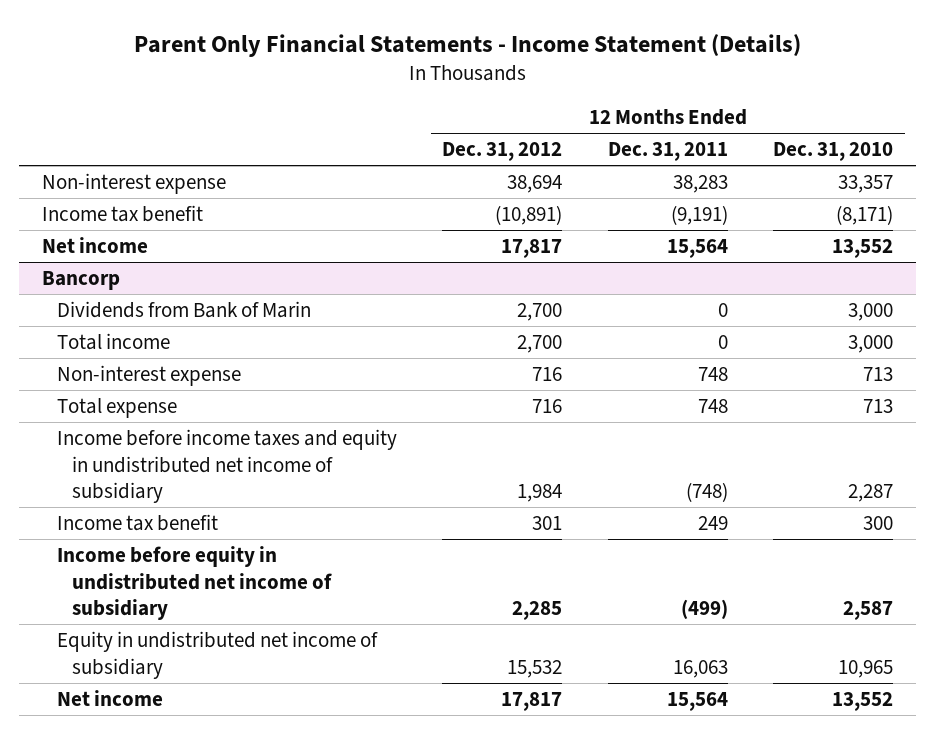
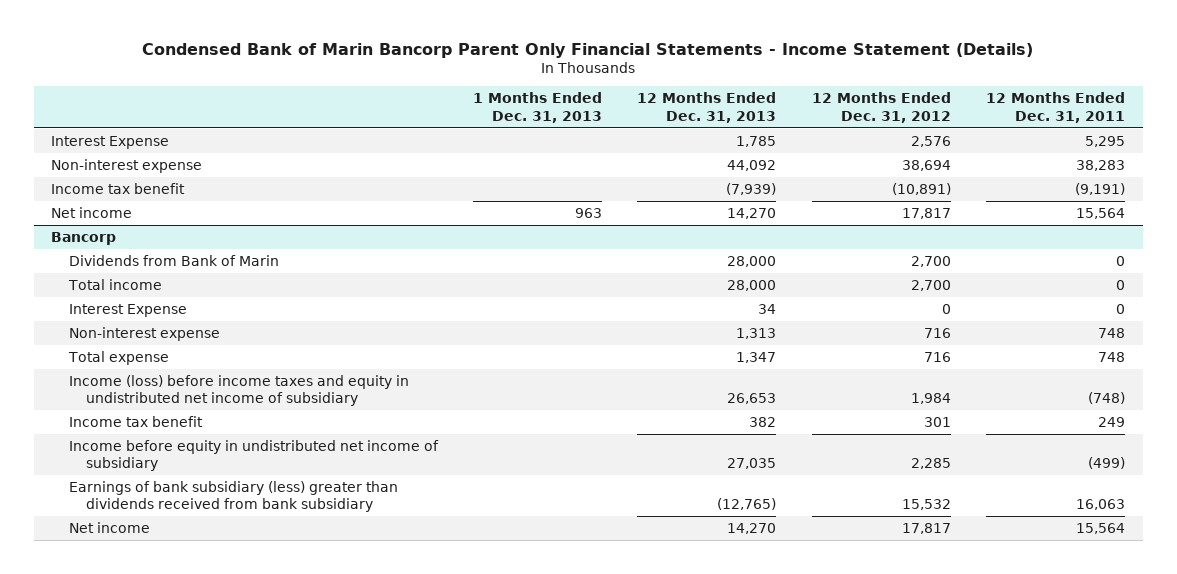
[133,33,801,57] Parent Only Financial Statements - Income Statement (Details) -> [142,42,1034,58] Condensed Bank of Marin Bancorp Parent Only Financial Statements - Income Statement (Details)
[773,142,894,162] Dec. 31, 2010 -> none
none -> [472,92,602,123] 1 Months Ended Dec. 31, 2013
none -> [637,92,777,123] 12 Months Ended Dec. 31, 2013
none -> [51,135,170,149] Interest Expense
none -> [68,303,187,317] Interest Expense
[56,429,397,504] Income before income taxes and equity in undistributed net income of subsidiary -> [68,374,409,407] Income (loss) before income taxes and equity in undistributed net income of subsidiary
[56,631,378,679] Equity in undistributed net income of subsidiary -> [68,480,398,513] Earnings of bank subsidiary (less) greater than dividends received from bank subsidiary

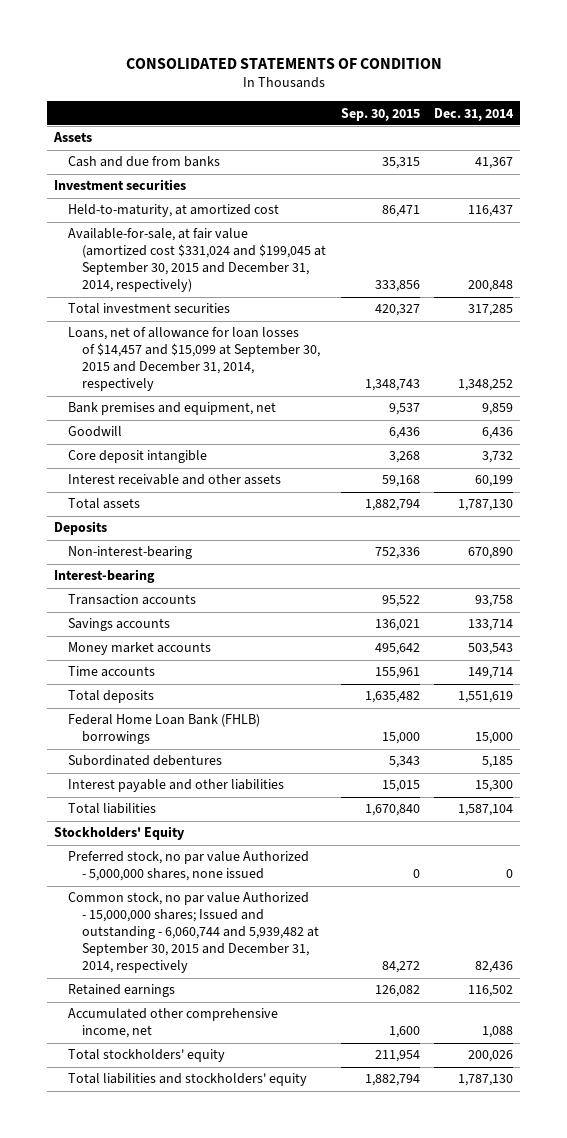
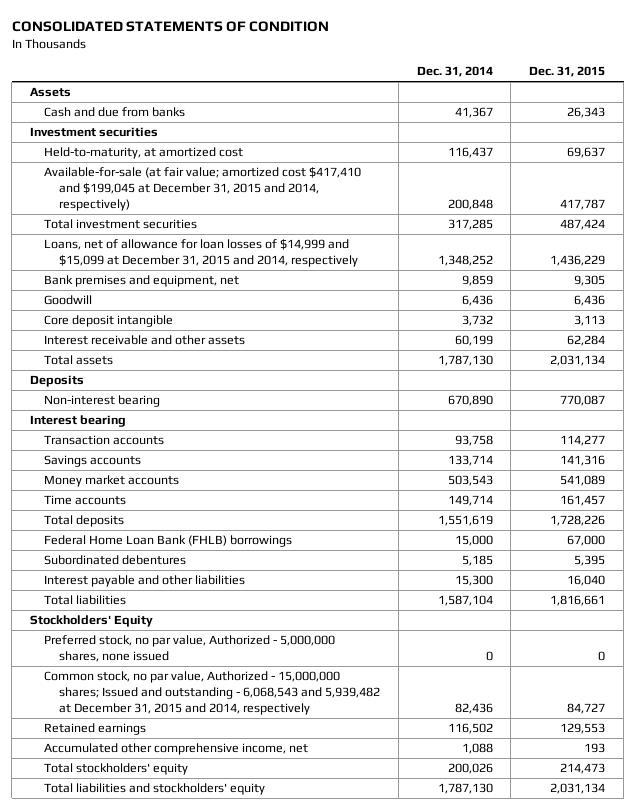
[340,107,420,121] Sep. 30, 2015 -> none
none -> [529,66,606,78] Dec. 31, 2015
[68,228,327,293] Available-for-sale, at fair value (amortized cost $331,024 and $199,045 at September 30, 2015 and December 31, 2014, respectively) -> [44,167,362,211] Available-for-sale (at fair value; amortized cost $417,410 and $199,045 at December 31, 2015 and 2014, respectively)
[68,327,321,392] Loans, net of allowance for loan losses of $14,457 and $15,099 at September 30, 2015 and December 31, 2014, respectively -> [44,239,358,267] Loans, net of allowance for loan losses of $14,999 and $15,099 at December 31, 2015 and 2014, respectively
[68,546,193,560] Non-interest-bearing -> [44,395,161,408] Non-interest bearing
[54,569,156,584] Interest-bearing -> [29,415,126,428] Interest bearing
[68,851,310,882] Preferred stock, no par value Authorized - 5,000,000 shares, none issued -> [44,635,336,662] Preferred stock, no par value, Authorized - 5,000,000 shares, none issued
[68,892,320,974] Common stock, no par value Authorized - 15,000,000 shares; Issued and outstanding - 6,060,744 and 5,939,482 at September 30, 2015 and December 31, 2014, respectively -> [44,671,380,715] Common stock, no par value, Authorized - 15,000,000 shares; Issued and outstanding - 6,068,543 and 5,939,482 at December 31, 2015 and 2014, respectively

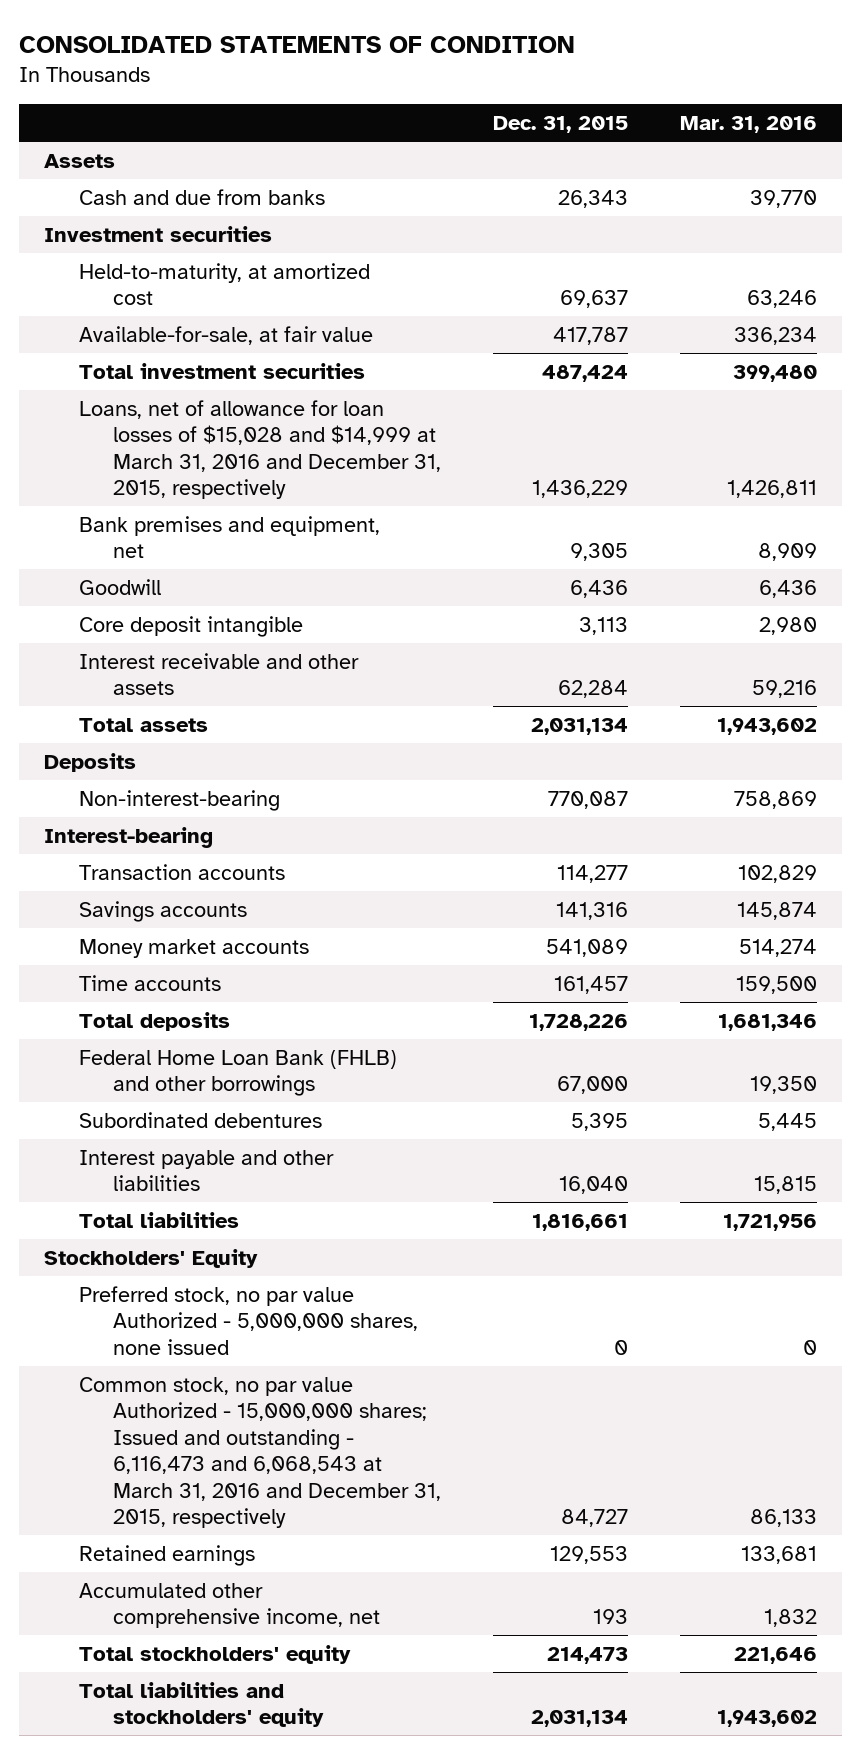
[416,66,493,78] Dec. 31, 2014 -> none
none -> [679,116,817,134] Mar. 31, 2016
[44,167,362,211] Available-for-sale (at fair value; amortized cost $417,410 and $199,045 at December 31, 2015 and 2014, respectively) -> [78,325,373,345] Available-for-sale, at fair value
[44,239,358,267] Loans, net of allowance for loan losses of $14,999 and $15,099 at December 31, 2015 and 2014, respectively -> [78,399,442,500] Loans, net of allowance for loan losses of $15,028 and $14,999 at March 31, 2016 and December 31, 2015, respectively
[44,395,161,408] Non-interest bearing -> [78,789,280,811] Non-interest-bearing
[29,415,126,428] Interest bearing -> [44,826,214,848] Interest-bearing
[44,535,293,548] Federal Home Loan Bank (FHLB) borrowings -> [78,1049,397,1097] Federal Home Loan Bank (FHLB) and other borrowings
[44,635,336,662] Preferred stock, no par value, Authorized - 5,000,000 shares, none issued -> [78,1285,419,1355] Preferred stock, no par value Authorized - 5,000,000 shares, none issued
[44,671,380,715] Common stock, no par value, Authorized - 15,000,000 shares; Issued and outstanding - 6,068,543 and 5,939,482 at December 31, 2015 and 2014, respectively -> [78,1376,442,1529] Common stock, no par value Authorized - 15,000,000 shares; Issued and outstanding - 6,116,473 and 6,068,543 at March 31, 2016 and December 31, 2015, respectively

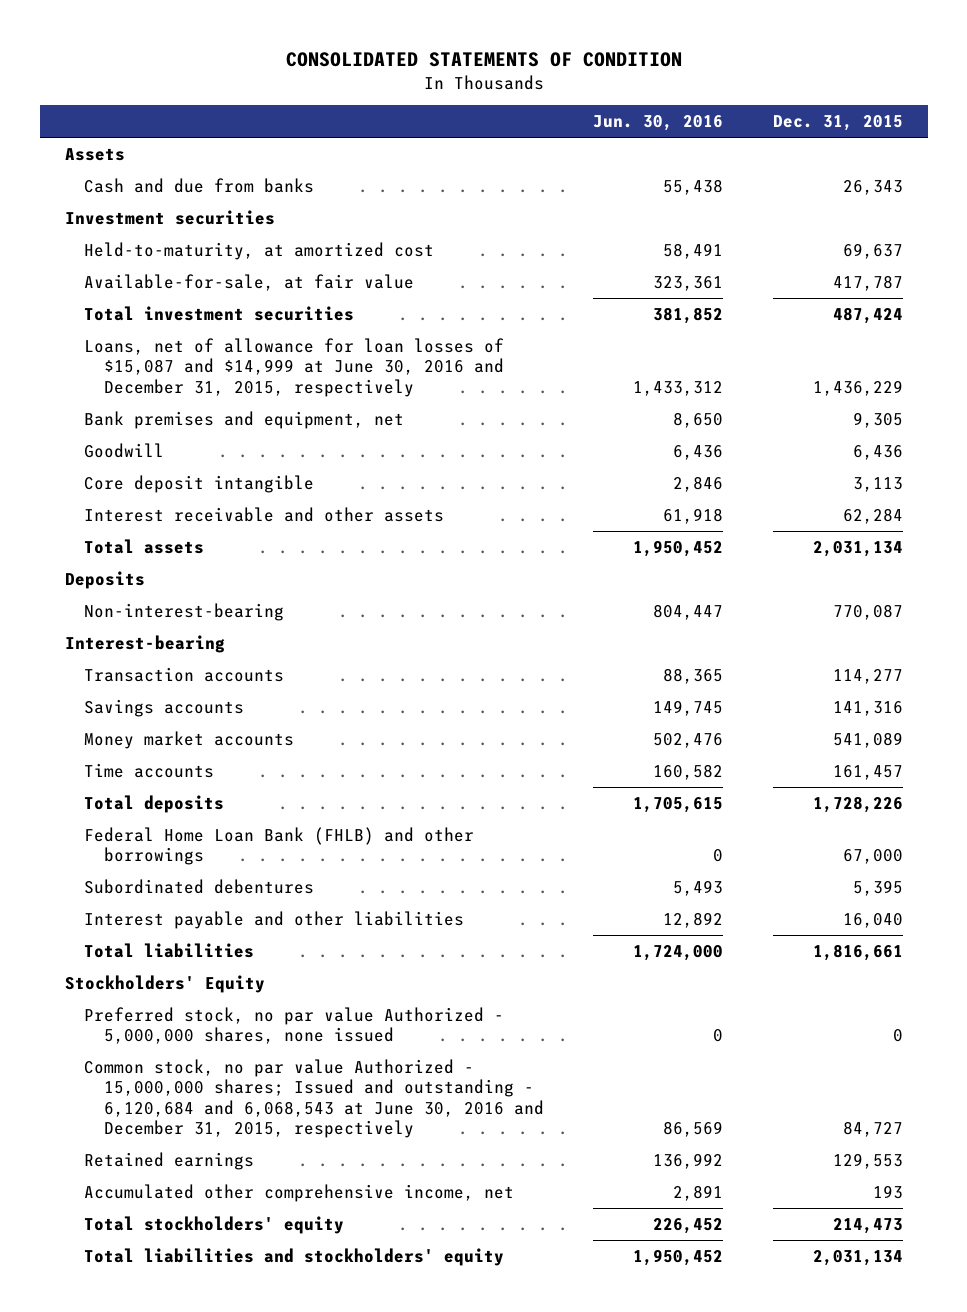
[679,116,817,134] Mar. 31, 2016 -> none
none -> [593,115,724,132] Jun. 30, 2016
[78,399,442,500] Loans, net of allowance for loan losses of $15,028 and $14,999 at March 31, 2016 and December 31, 2015, respectively -> [84,337,505,397] Loans, net of allowance for loan losses of $15,087 and $14,999 at June 30, 2016 and December 31, 2015, respectively
[78,1376,442,1529] Common stock, no par value Authorized - 15,000,000 shares; Issued and outstanding - 6,116,473 and 6,068,543 at March 31, 2016 and December 31, 2015, respectively -> [84,1058,544,1138] Common stock, no par value Authorized - 15,000,000 shares; Issued and outstanding - 6,120,684 and 6,068,543 at June 30, 2016 and December 31, 2015, respectively

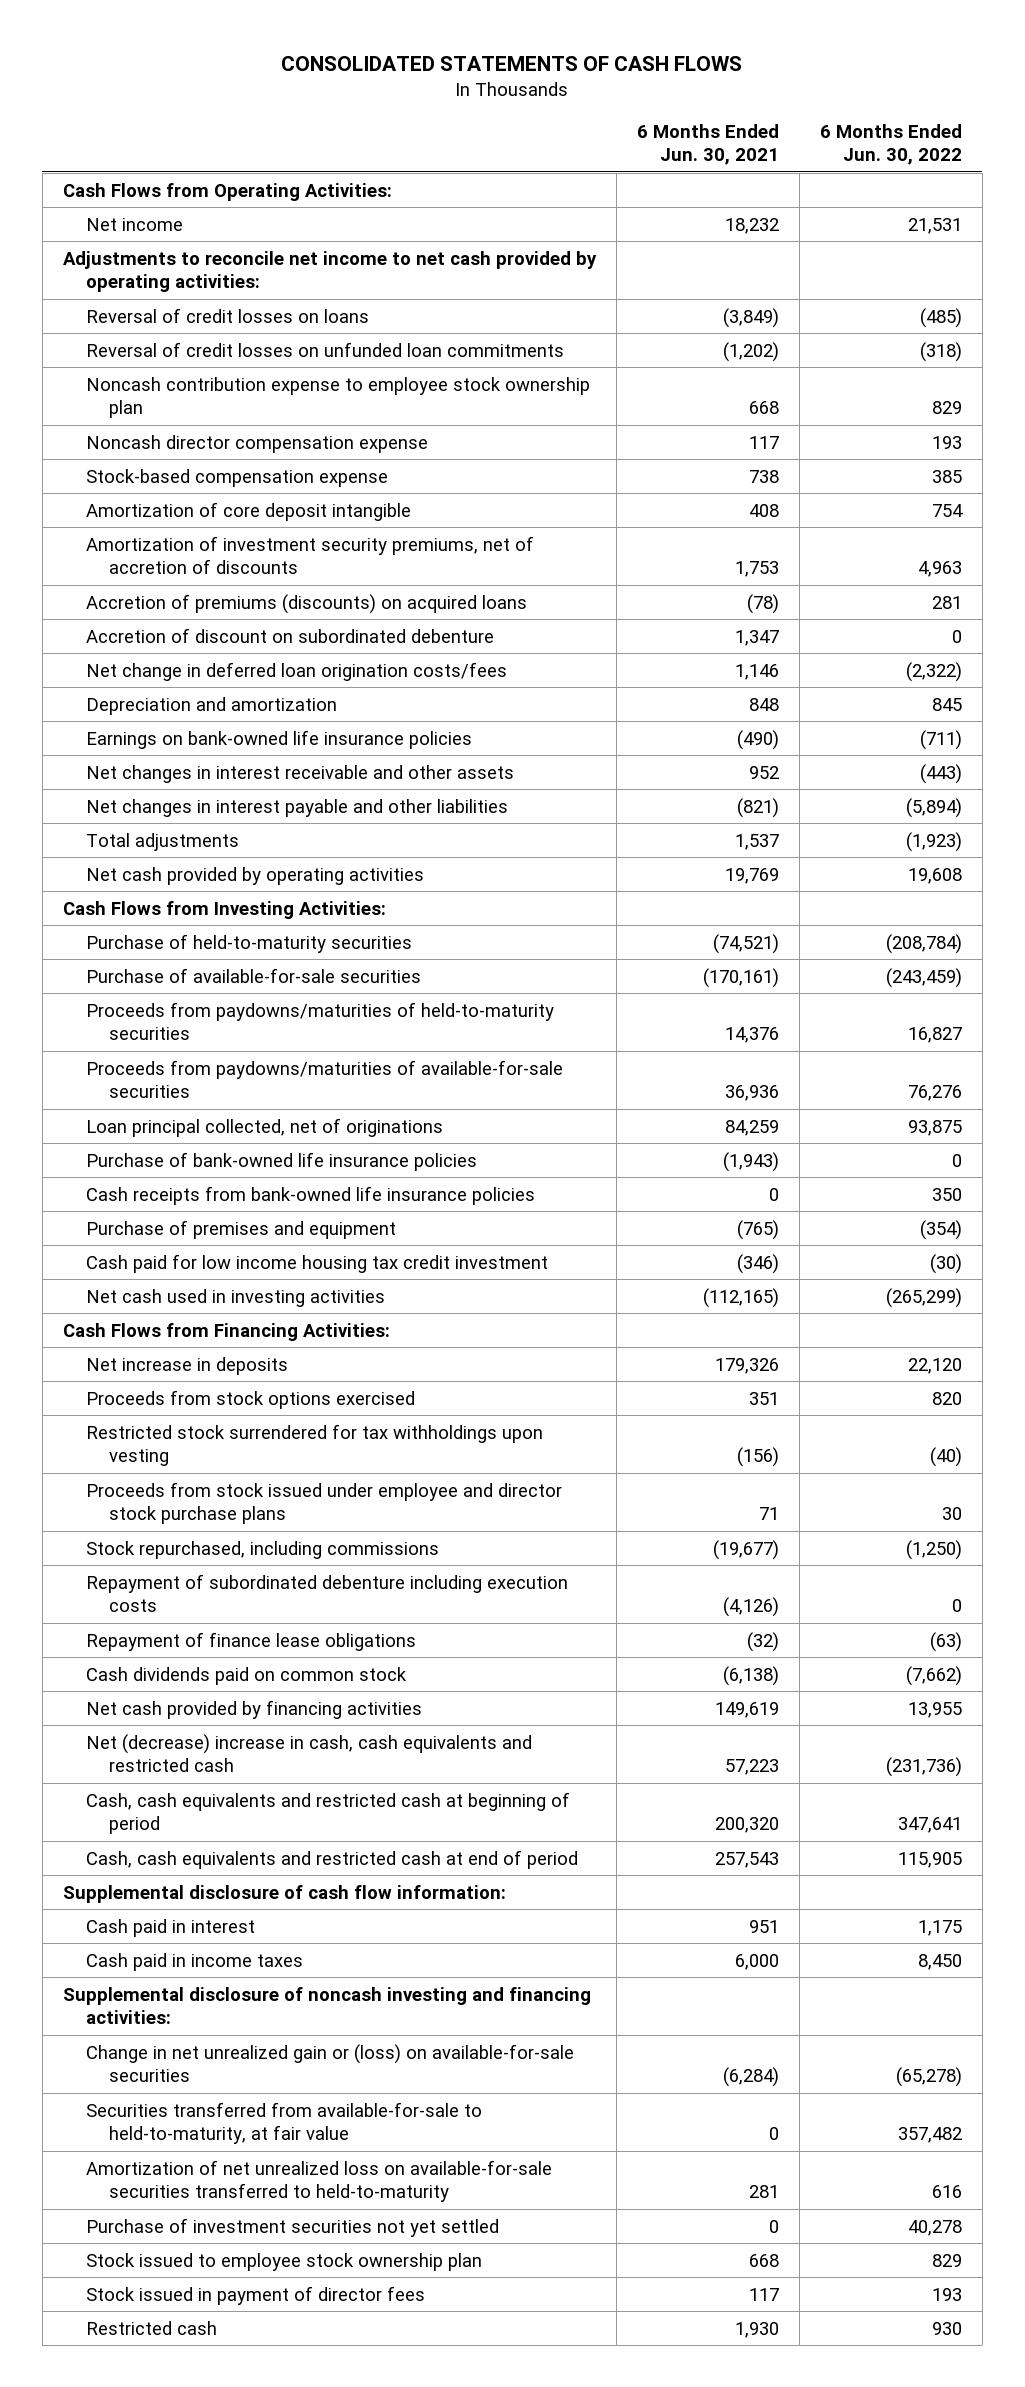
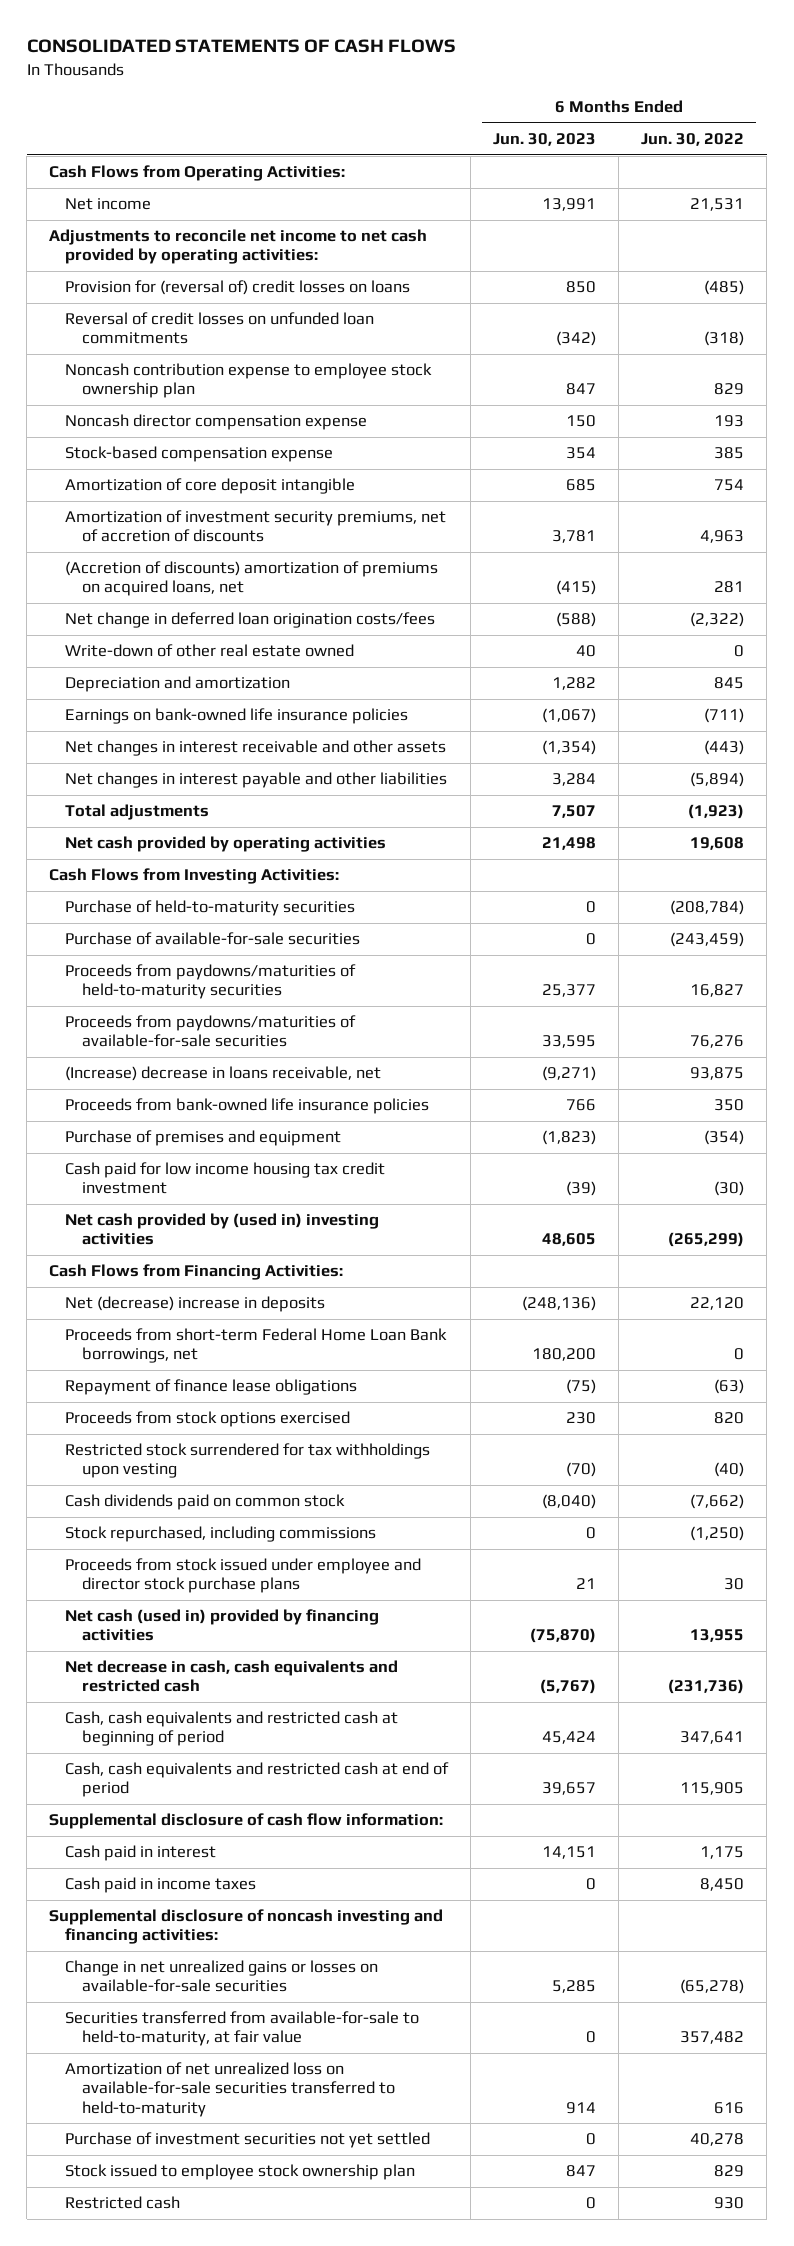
[636,123,779,165] 6 Months Ended Jun. 30, 2021 -> none
none -> [493,133,597,147] Jun. 30, 2023
[86,307,370,323] Reversal of credit losses on loans -> [65,280,411,296] Provision for (reversal of) credit losses on loans
[86,627,495,643] Accretion of discount on subordinated debenture -> none
[86,593,528,614] Accretion of premiums (discounts) on acquired loans -> [65,561,439,597] (Accretion of discounts) amortization of premiums on acquired loans, net
none -> [65,644,355,658] Write-down of other real estate owned
[86,1151,478,1171] Purchase of bank-owned life insurance policies -> none
[86,1117,444,1137] Loan principal collected, net of originations -> [65,1066,382,1082] (Increase) decrease in loans receivable, net
[86,1185,536,1205] Cash receipts from bank-owned life insurance policies -> [65,1098,430,1115] Proceeds from bank-owned life insurance policies
[86,1288,386,1307] Net cash used in investing activities -> [65,1213,380,1246] Net cash provided by (used in) investing activities
[86,1356,289,1375] Net increase in deposits -> [65,1296,326,1313] Net (decrease) increase in deposits
none -> [65,1328,448,1364] Proceeds from short-term Federal Home Loan Bank borrowings, net
[86,1631,417,1651] Repayment of finance lease obligations -> [65,1379,358,1396] Repayment of finance lease obligations
[86,1573,569,1612] Repayment of subordinated debenture including execution costs -> none
[86,1540,440,1559] Stock repurchased, including commissions -> [65,1526,377,1543] Stock repurchased, including commissions
[86,1481,563,1524] Proceeds from stock issued under employee and director stock purchase plans -> [65,1558,422,1594] Proceeds from stock issued under employee and director stock purchase plans
[86,1699,423,1719] Net cash provided by financing activities -> [65,1609,380,1642] Net cash (used in) provided by financing activities
[86,1733,533,1772] Net (decrease) increase in cash, cash equivalents and restricted cash -> [65,1660,399,1693] Net decrease in cash, cash equivalents and restricted cash
[86,2043,575,2082] Change in net unrealized gain or (loss) on available-for-sale securities -> [65,1960,379,1993] Change in net unrealized gains or losses on available-for-sale securities
[86,2285,426,2305] Stock issued in payment of director fees -> none

